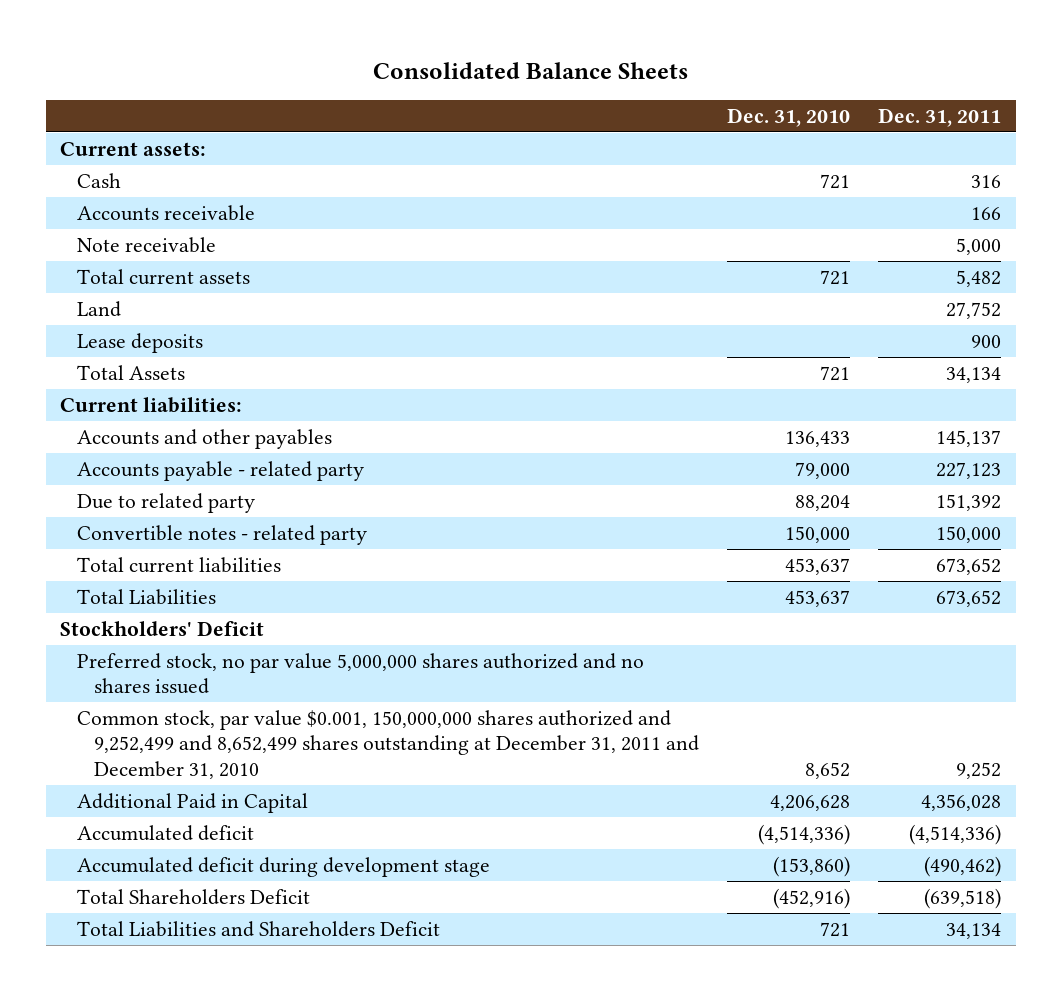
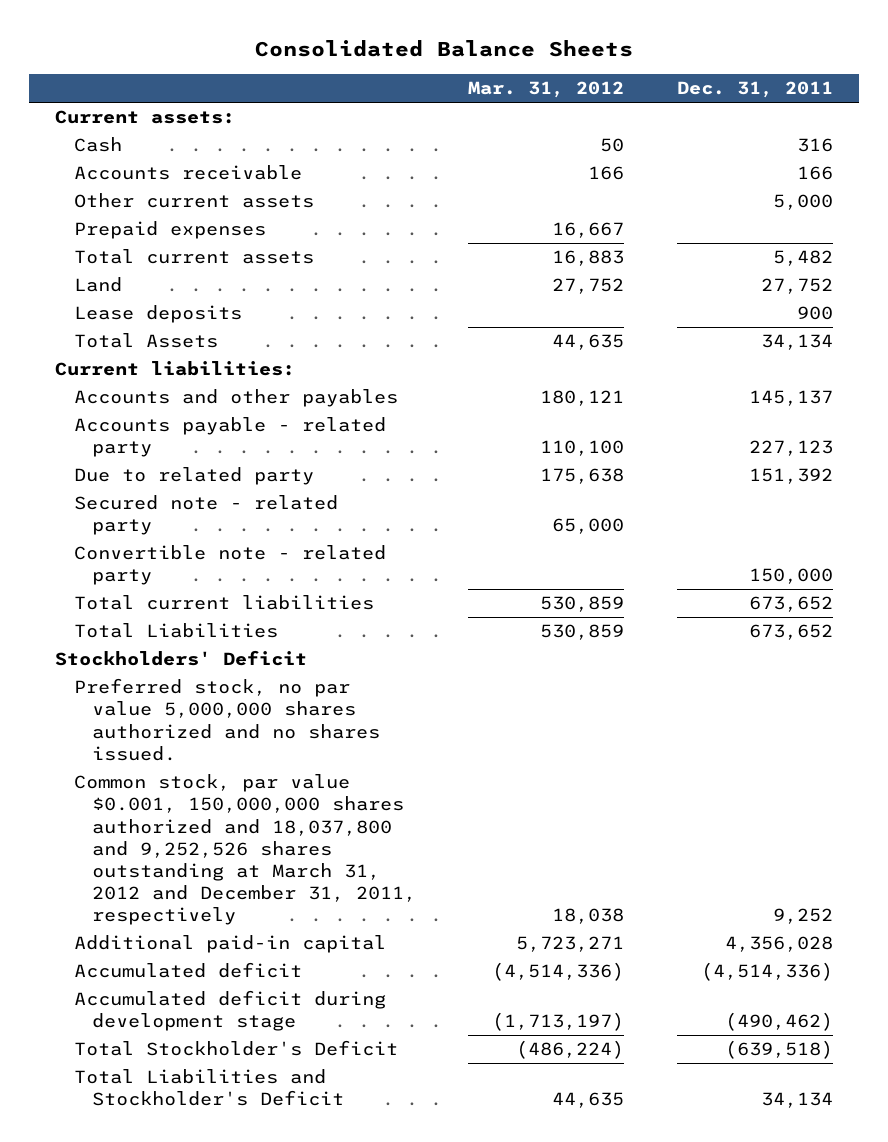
[727,107,851,127] Dec. 31, 2010 -> none
none -> [468,81,625,99] Mar. 31, 2012
[76,236,216,253] Note receivable -> none
none -> [73,193,314,209] Other current assets
none -> [73,221,266,240] Prepaid expenses
none -> [73,495,338,536] Secured note - related party
[76,524,367,545] Convertible notes - related party -> [73,545,386,586] Convertible note - related party
[76,652,644,695] Preferred stock, no par value 5,000,000 shares authorized and no shares issued -> [73,678,380,761] Preferred stock, no par value 5,000,000 shares authorized and no shares issued.
[76,709,699,779] Common stock, par value $0.001, 150,000,000 shares authorized and 9,252,499 and 8,652,499 shares outstanding at December 31, 2011 and December 31, 2010 -> [73,774,416,926] Common stock, par value $0.001, 150,000,000 shares authorized and 18,037,800 and 9,252,526 shares outstanding at March 31, 2012 and December 31, 2011, respectively
[76,792,308,813] Additional Paid in Capital -> [73,935,386,954] Additional paid-in capital
[76,888,310,905] Total Shareholders Deficit -> [73,1040,398,1057] Total Stockholder's Deficit
[76,920,440,937] Total Liabilities and Shareholders Deficit -> [73,1069,344,1107] Total Liabilities and Stockholder's Deficit

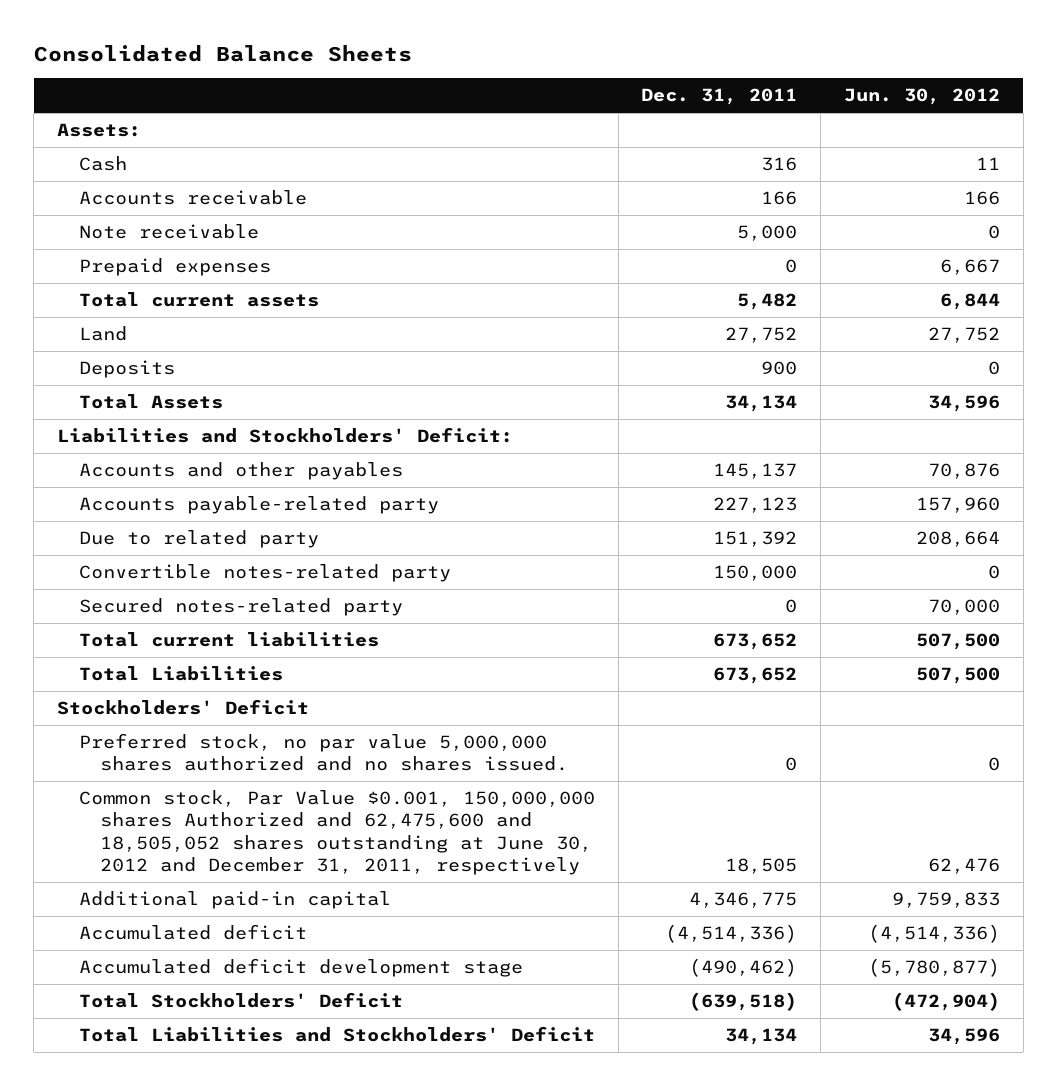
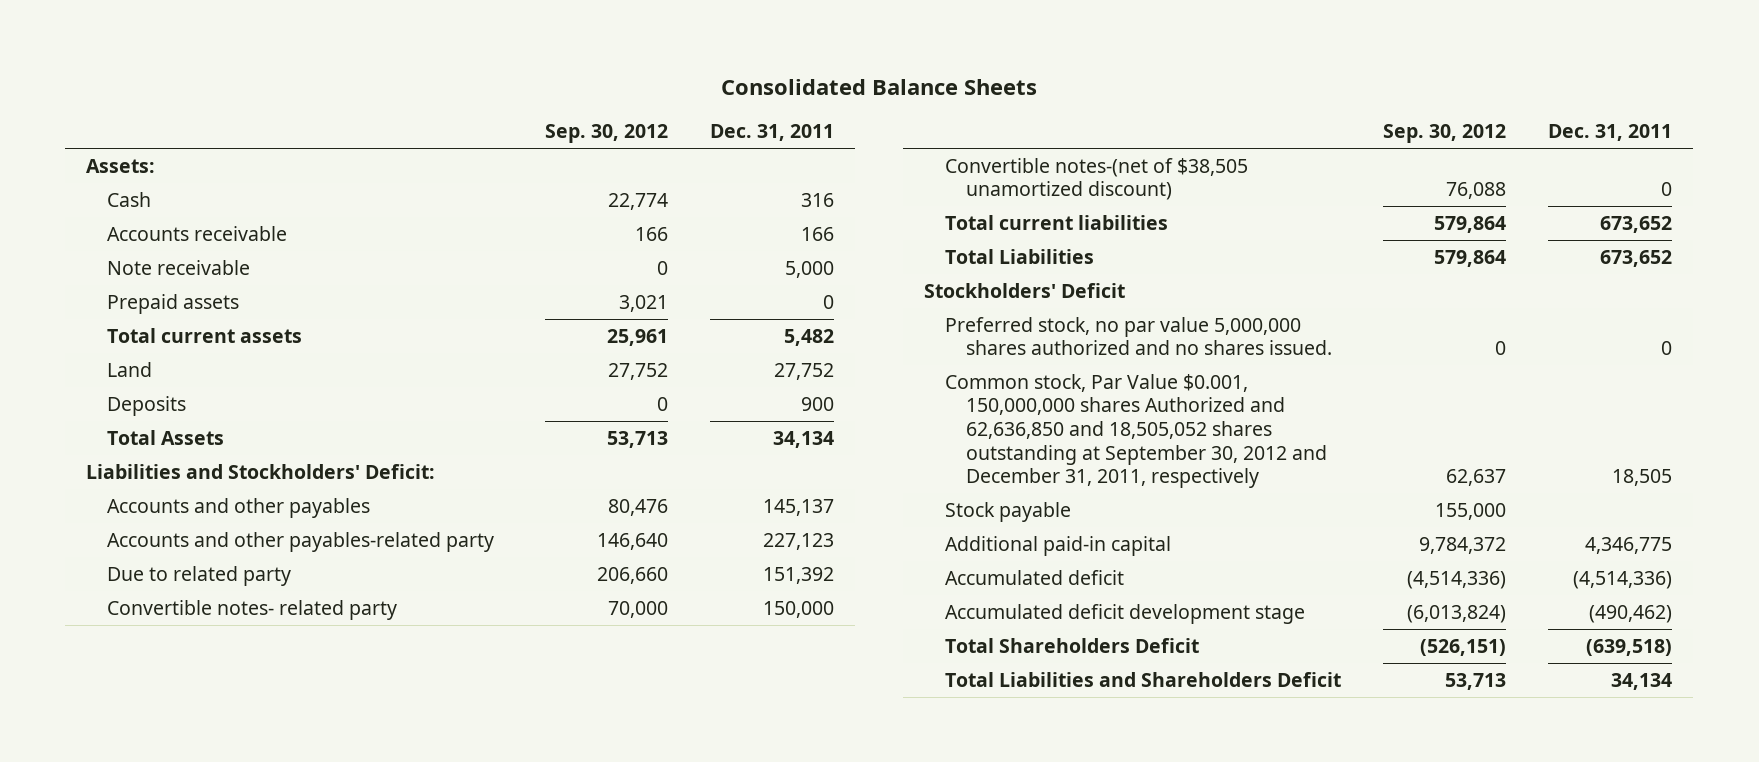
[843,88,1000,106] Jun. 30, 2012 -> none
none -> [544,124,668,144] Sep. 30, 2012
[78,257,271,276] Prepaid expenses -> [106,293,239,314] Prepaid assets
[78,495,439,514] Accounts payable-related party -> [106,531,494,552] Accounts and other payables-related party
[78,597,403,616] Secured notes-related party -> none
[78,563,451,582] Convertible notes-related party -> [106,599,397,620] Convertible notes- related party
none -> [945,157,1249,201] Convertible notes-(net of $38,505 unamortized discount)
[78,789,595,875] Common stock, Par Value $0.001, 150,000,000 shares Authorized and 62,475,600 and 18,505,052 shares outstanding at June 30, 2012 and December 31, 2011, respectively -> [945,373,1327,489] Common stock, Par Value $0.001, 150,000,000 shares Authorized and 62,636,850 and 18,505,052 shares outstanding at September 30, 2012 and December 31, 2011, respectively
none -> [945,501,1072,522] Stock payable
[78,991,403,1008] Total Stockholders' Deficit -> [945,637,1200,653] Total Shareholders Deficit
[78,1025,595,1042] Total Liabilities and Stockholders' Deficit -> [945,671,1342,687] Total Liabilities and Shareholders Deficit

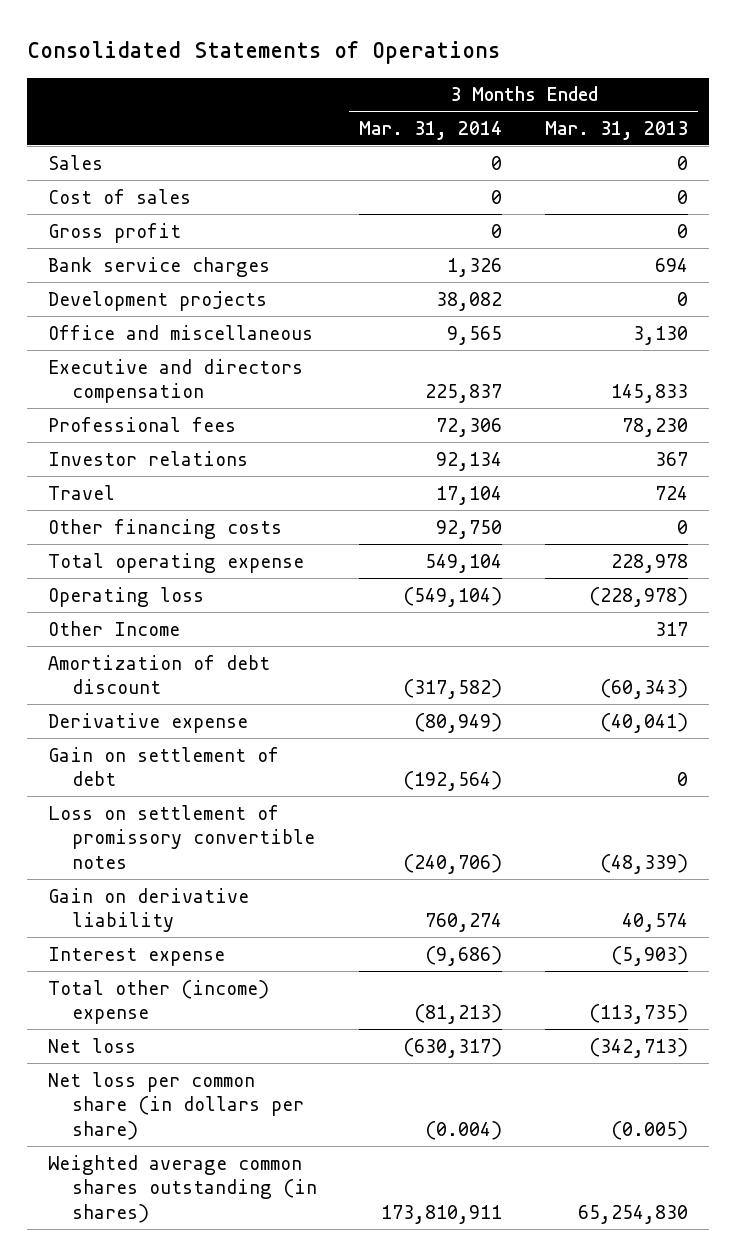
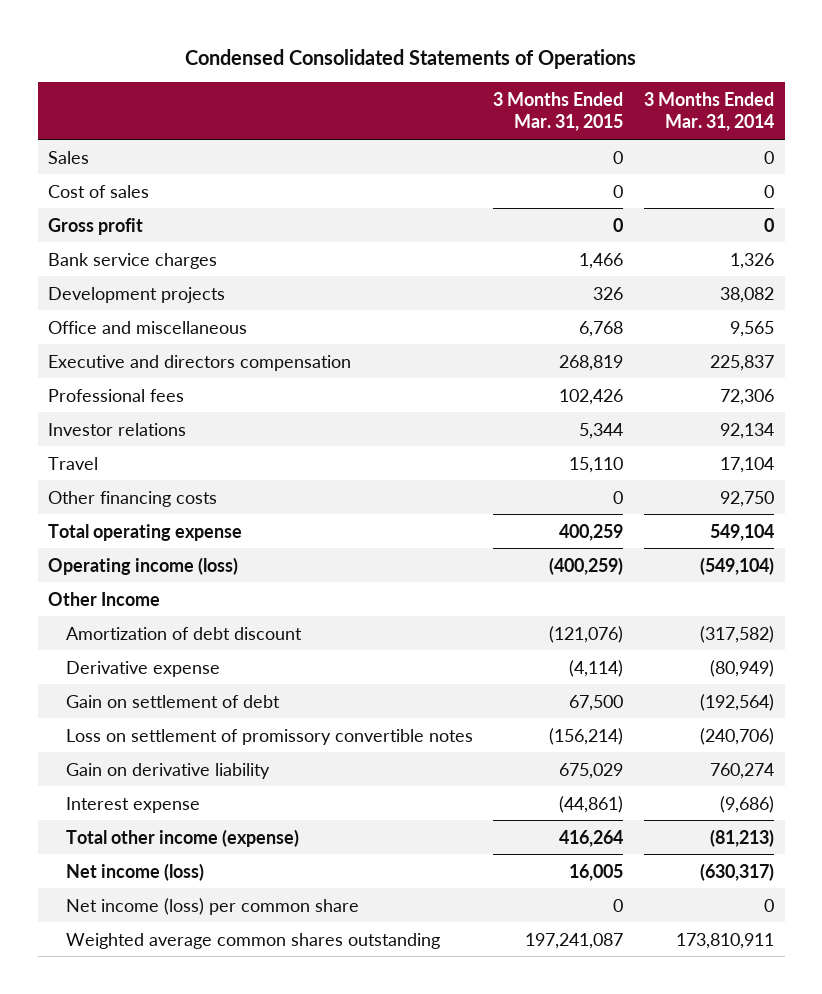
[27,40,501,64] Consolidated Statements of Operations -> [185,48,637,69] Condensed Consolidated Statements of Operations
[544,120,688,140] Mar. 31, 2013 -> none
none -> [493,91,624,132] 3 Months Ended Mar. 31, 2015
[48,586,205,607] Operating loss -> [47,556,238,575] Operating income (loss)
[48,979,270,1025] Total other (income) expense -> [65,828,299,847] Total other income (expense)
[48,1037,137,1053] Net loss -> [65,862,204,881] Net income (loss)
[48,1071,305,1141] Net loss per common share (in dollars per share) -> [65,897,359,915] Net income (loss) per common share
[425,1121,503,1141] (0.004) -> [764,898,775,912] 0
[48,1154,318,1224] Weighted average common shares outstanding (in shares) -> [65,932,440,949] Weighted average common shares outstanding

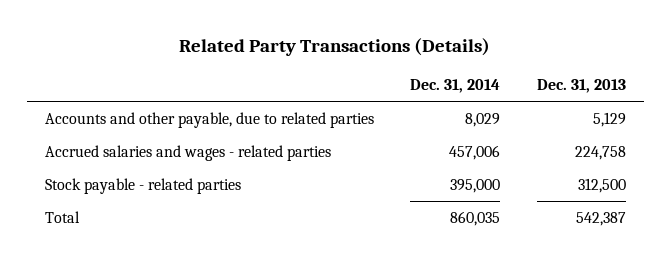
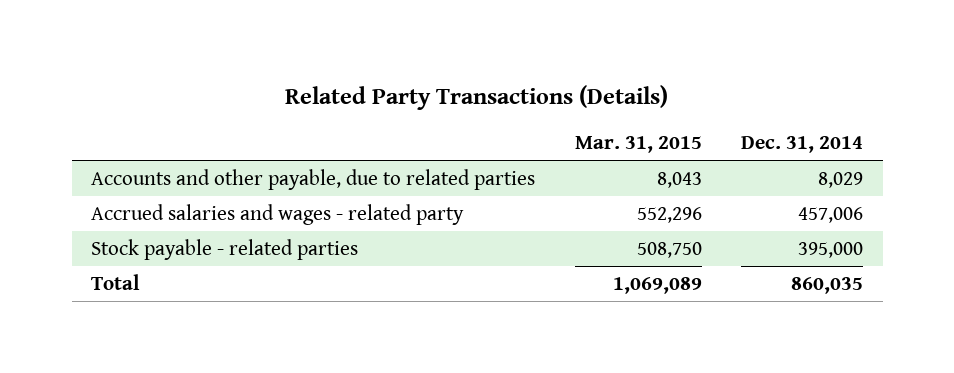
[536,79,626,94] Dec. 31, 2013 -> none
none -> [574,136,702,154] Mar. 31, 2015
[45,144,332,161] Accrued salaries and wages - related parties -> [91,204,465,226] Accrued salaries and wages - related party

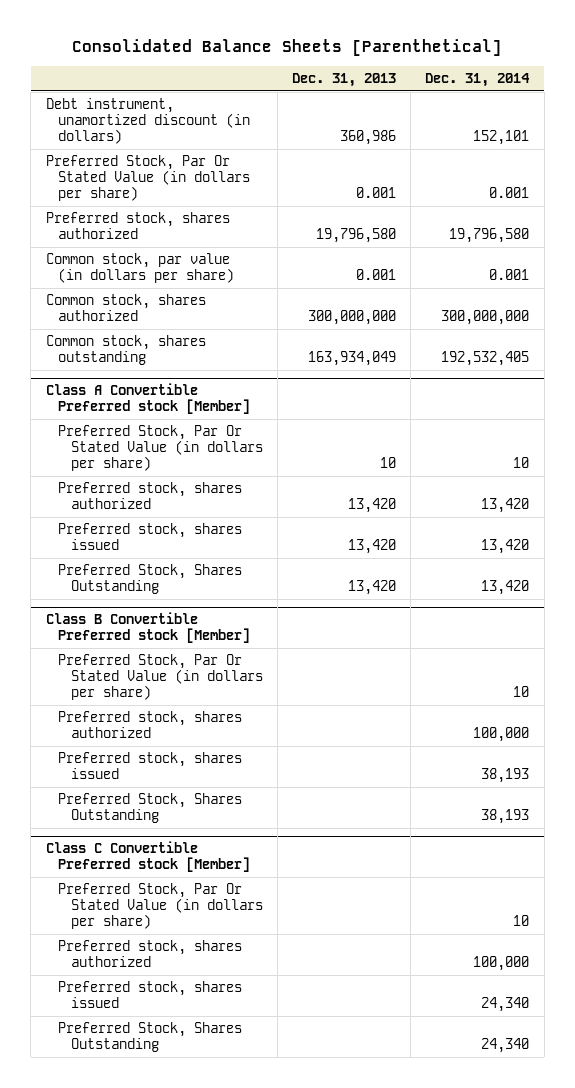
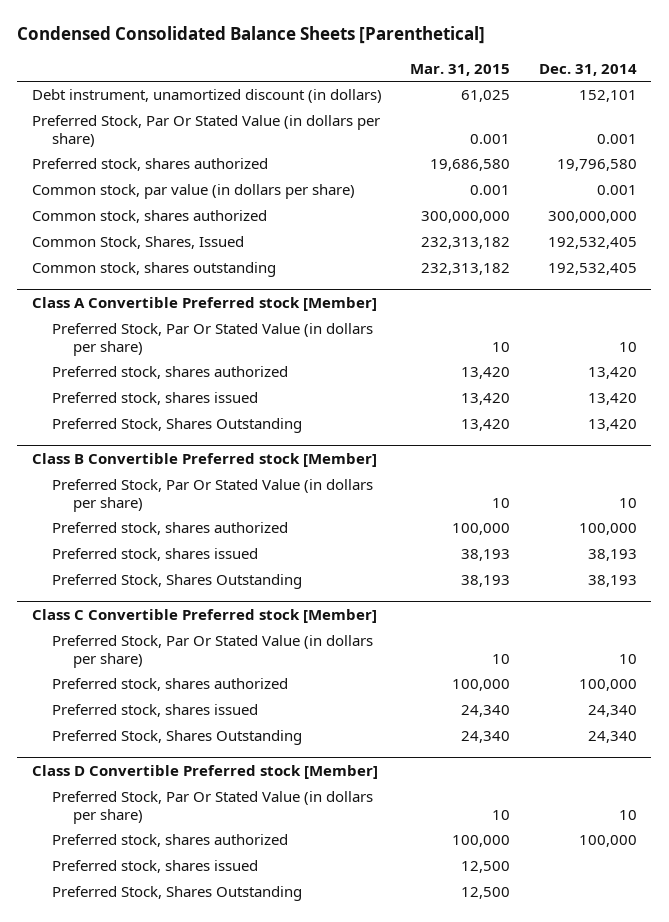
[72,39,503,57] Consolidated Balance Sheets [Parenthetical] -> [17,26,486,45] Condensed Consolidated Balance Sheets [Parenthetical]
[292,73,397,88] Dec. 31, 2013 -> none
none -> [410,63,511,76] Mar. 31, 2015
none -> [31,236,244,250] Common Stock, Shares, Issued
none -> [31,765,378,780] Class D Convertible Preferred stock [Member]
none -> [52,791,374,824] Preferred Stock, Par Or Stated Value (in dollars per share)
none -> [52,834,289,848] Preferred stock, shares authorized
none -> [52,860,259,874] Preferred stock, shares issued
none -> [52,886,303,902] Preferred Stock, Shares Outstanding

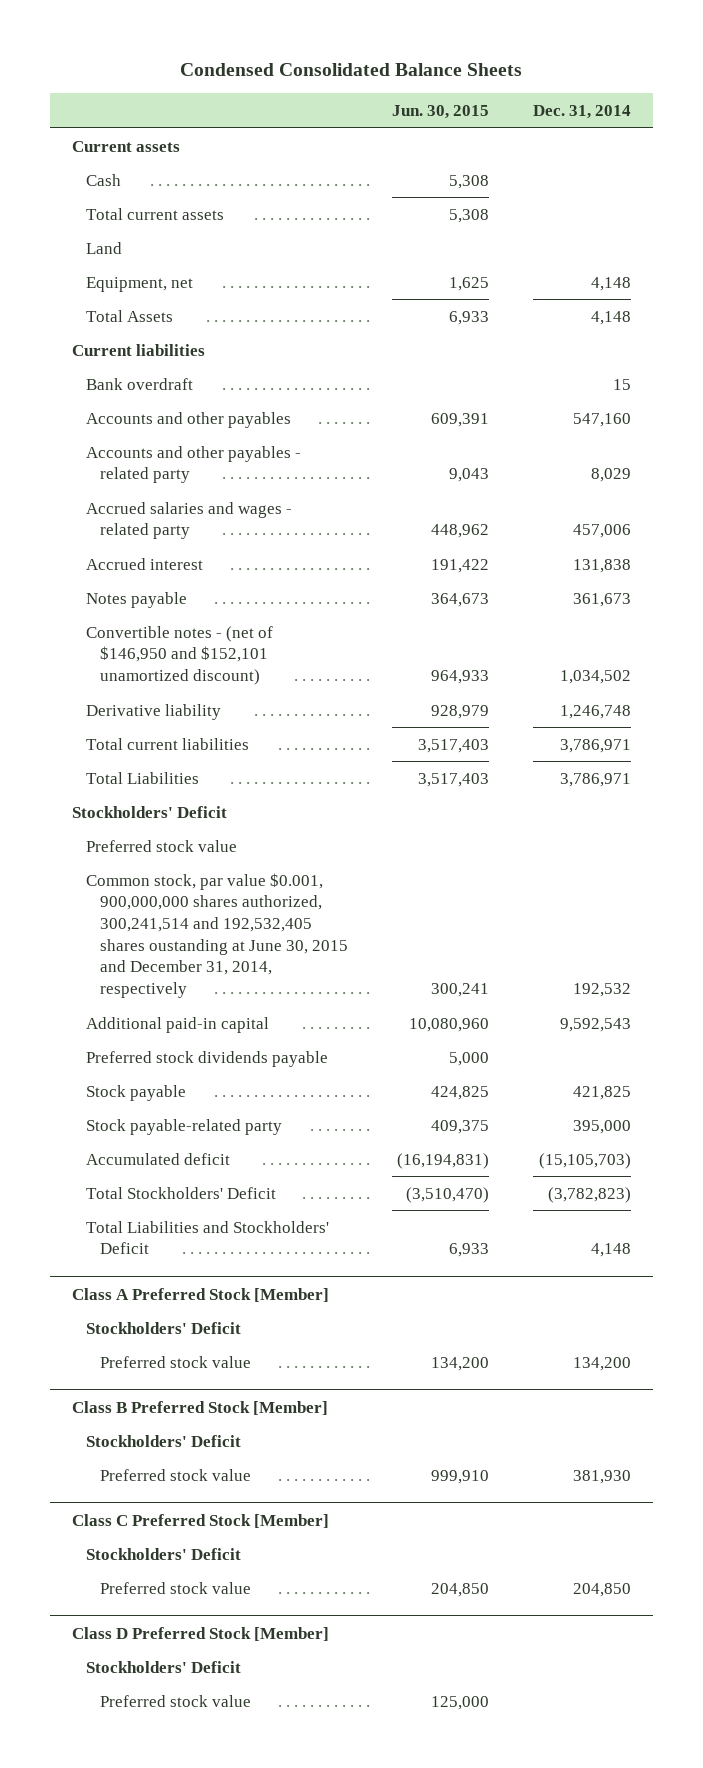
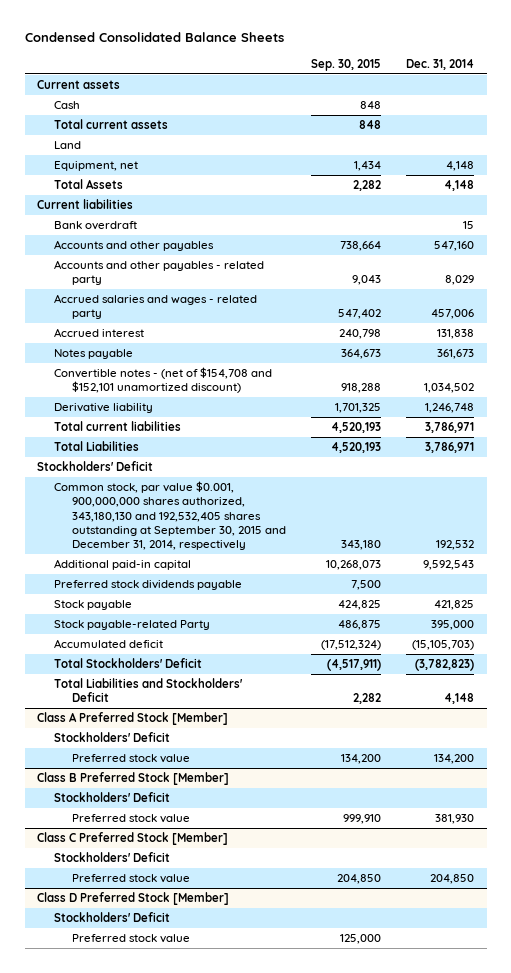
[391,104,489,119] Jun. 30, 2015 -> none
none -> [310,58,381,71] Sep. 30, 2015
[85,625,273,686] Convertible notes - (net of $146,950 and $152,101 unamortized discount) -> [54,367,273,394] Convertible notes - (net of $154,708 and $152,101 unamortized discount)
[85,839,237,852] Preferred stock value -> none
[85,872,349,998] Common stock, par value $0.001, 900,000,000 shares authorized, 300,241,514 and 192,532,405 shares oustanding at June 30, 2015 and December 31, 2014, respectively -> [54,481,286,551] Common stock, par value $0.001, 900,000,000 shares authorized, 343,180,130 and 192,532,405 shares outstanding at September 30, 2015 and December 31, 2014, respectively
[85,1118,282,1135] Stock payable-related party -> [54,620,211,631] Stock payable-related Party

